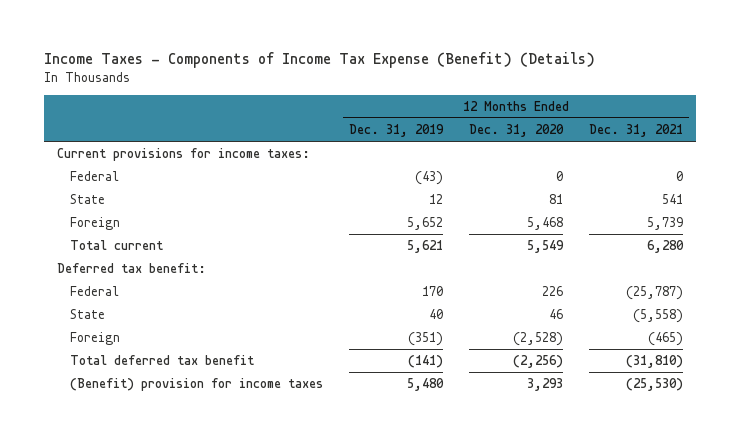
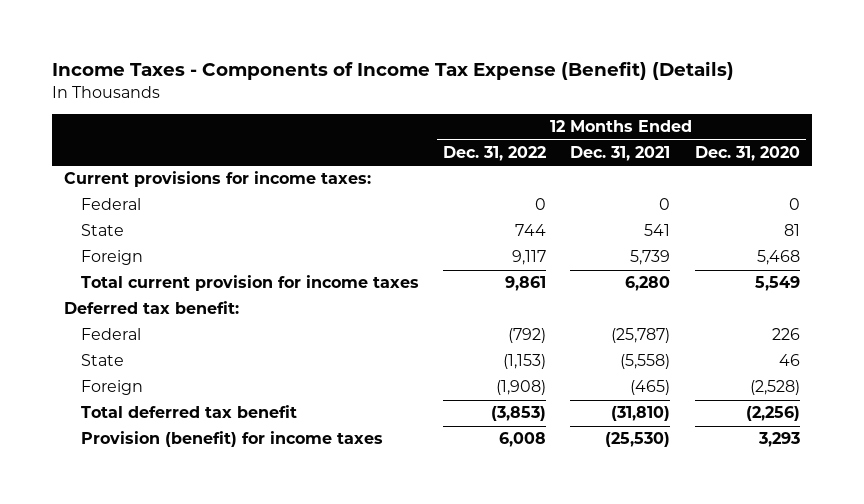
[349,124,445,138] Dec. 31, 2019 -> none
none -> [442,145,546,161] Dec. 31, 2022
[70,240,164,251] Total current -> [80,275,419,292] Total current provision for income taxes
[70,378,324,392] (Benefit) provision for income taxes -> [80,431,383,448] Provision (benefit) for income taxes

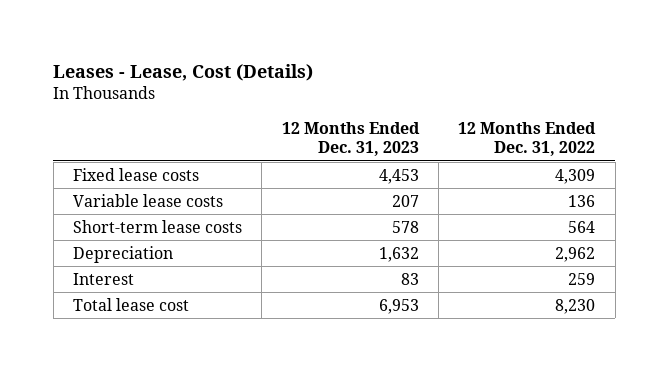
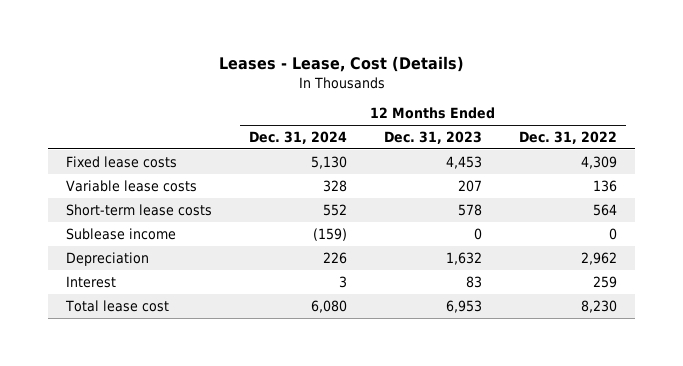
none -> [249,130,348,144] Dec. 31, 2024
none -> [66,227,177,240] Sublease income

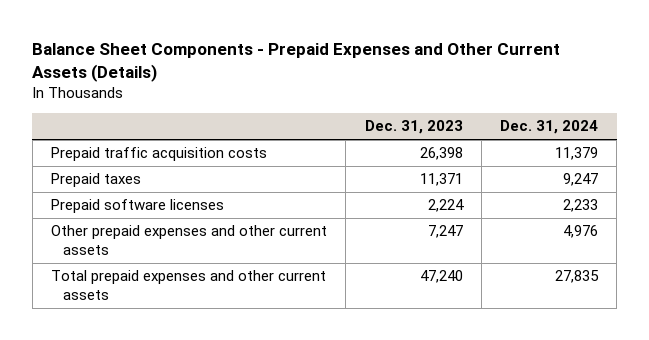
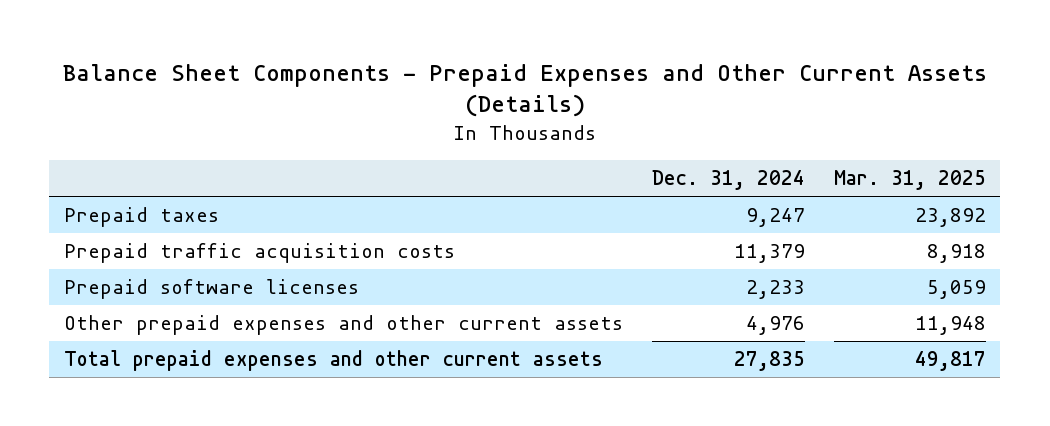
[364,120,463,135] Dec. 31, 2023 -> none
none -> [833,169,986,190] Mar. 31, 2025
[51,147,268,162] Prepaid traffic acquisition costs -> [63,243,455,264] Prepaid traffic acquisition costs

